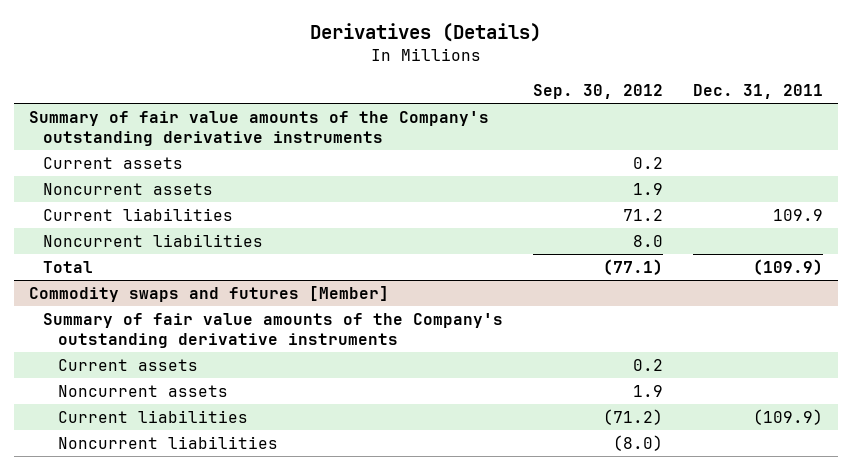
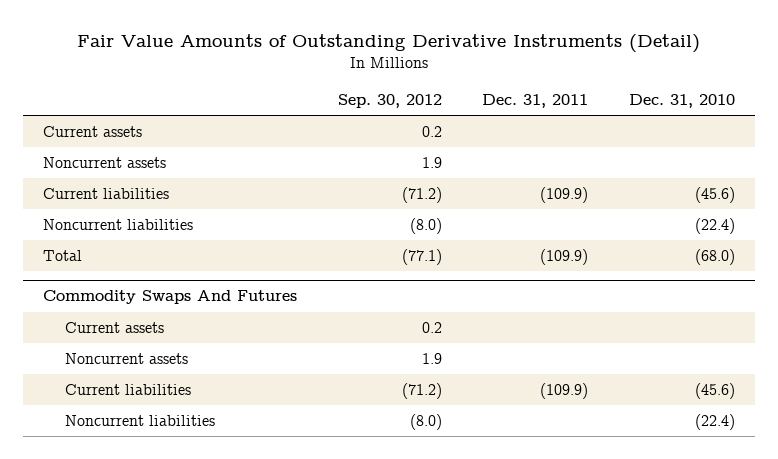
[310,23,542,43] Derivatives (Details) -> [77,34,701,54] Fair Value Amounts of Outstanding Derivative Instruments (Detail)
none -> [628,94,735,109] Dec. 31, 2010
[29,110,490,147] Summary of fair value amounts of the Company's outstanding derivative instruments -> none
[623,208,664,221] 71.2 -> [401,187,442,204] (71.2)
[773,208,824,221] 109.9 -> [540,187,589,204] (109.9)
[633,234,664,247] 8.0 -> [409,218,442,235] (8.0)
[43,312,504,349] Summary of fair value amounts of the Company's outstanding derivative instruments -> none
[29,285,390,302] Commodity swaps and futures [Member] -> [43,290,298,305] Commodity Swaps And Futures

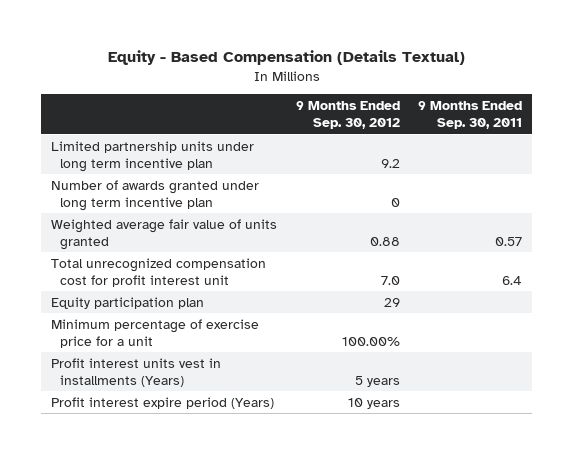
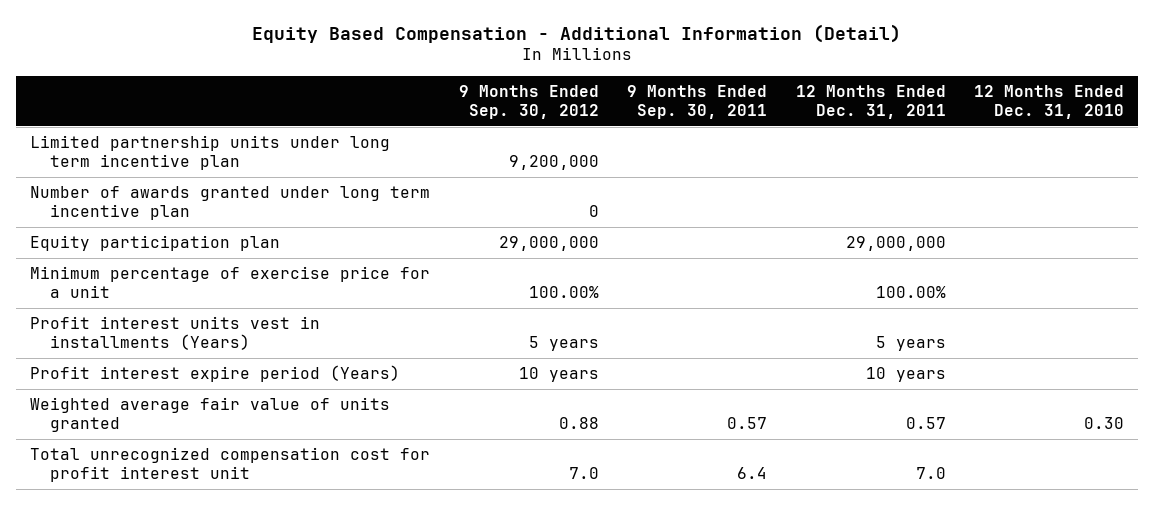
[107,50,465,66] Equity - Based Compensation (Details Textual) -> [252,23,902,43] Equity Based Compensation - Additional Information (Detail)
none -> [795,84,946,119] 12 Months Ended Dec. 31, 2011
none -> [974,84,1125,119] 12 Months Ended Dec. 31, 2010
[380,158,400,168] 9.2 -> [508,155,599,171] 9,200,000
[383,297,400,307] 29 -> [498,235,599,251] 29,000,000
[50,218,277,250] Weighted average fair value of units granted -> [30,396,391,433] Weighted average fair value of units granted
[50,257,266,287] Total unrecognized compensation cost for profit interest unit -> [30,446,431,483] Total unrecognized compensation cost for profit interest unit

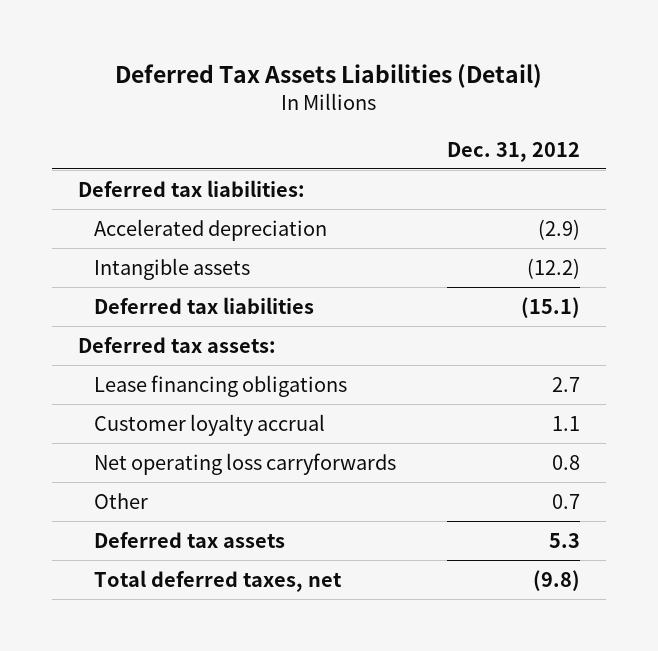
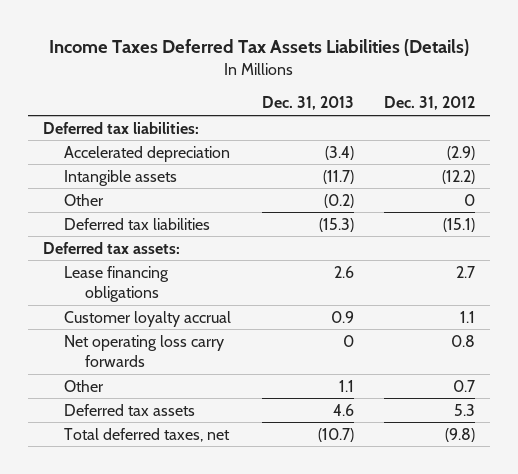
[115,64,543,89] Deferred Tax Assets Liabilities (Detail) -> [49,39,470,57] Income Taxes Deferred Tax Assets Liabilities (Details)
none -> [261,96,354,111] Dec. 31, 2013
none -> [64,193,105,206] Other
[94,452,397,475] Net operating loss carryforwards -> [64,334,225,367] Net operating loss carry forwards

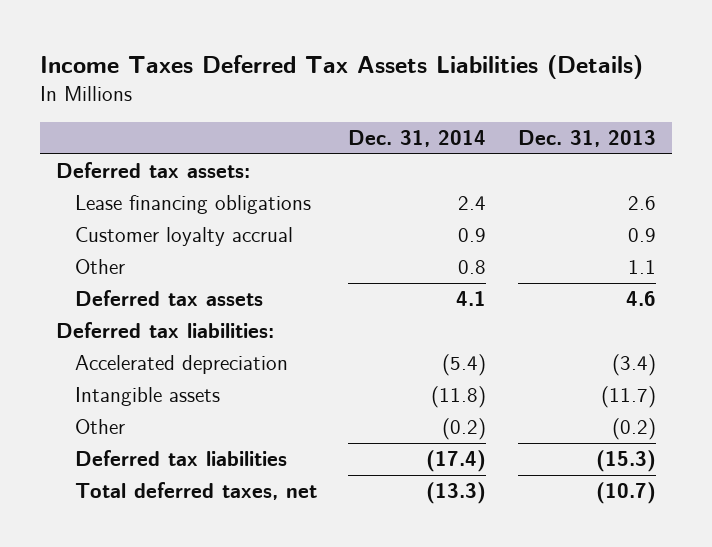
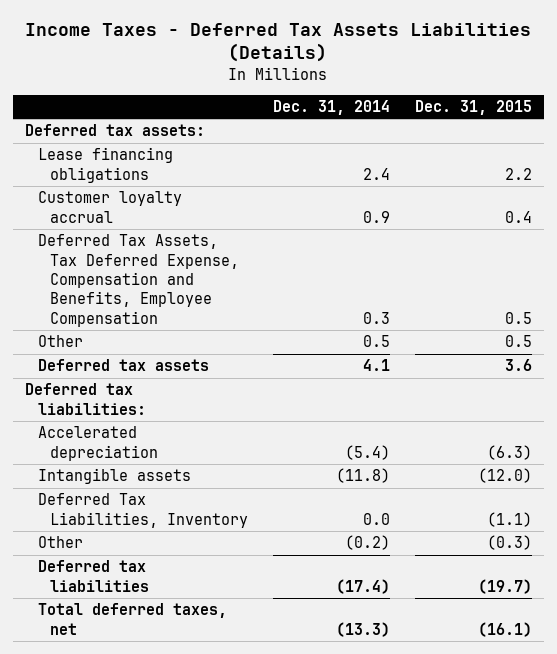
[40,54,644,79] Income Taxes Deferred Tax Assets Liabilities (Details) -> [25,23,532,63] Income Taxes - Deferred Tax Assets Liabilities (Details)
[517,129,656,147] Dec. 31, 2013 -> none
none -> [414,100,532,116] Dec. 31, 2015
none -> [37,234,240,327] Deferred Tax Assets, Tax Deferred Expense, Compensation and Benefits, Employee Compensation
[458,260,487,275] 0.8 -> [362,335,390,348] 0.5
none -> [37,493,249,528] Deferred Tax Liabilities, Inventory

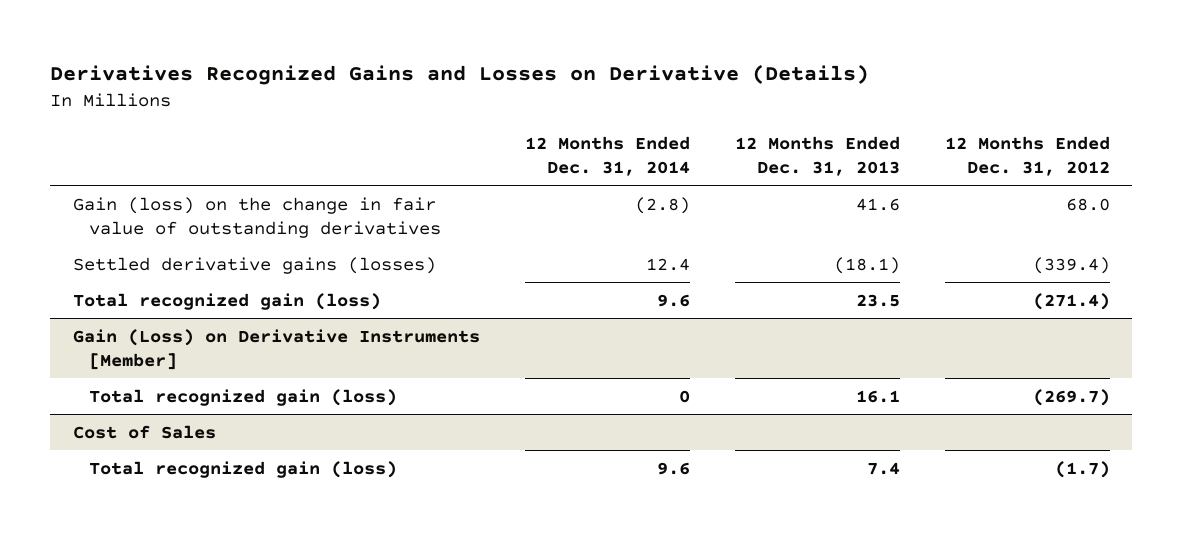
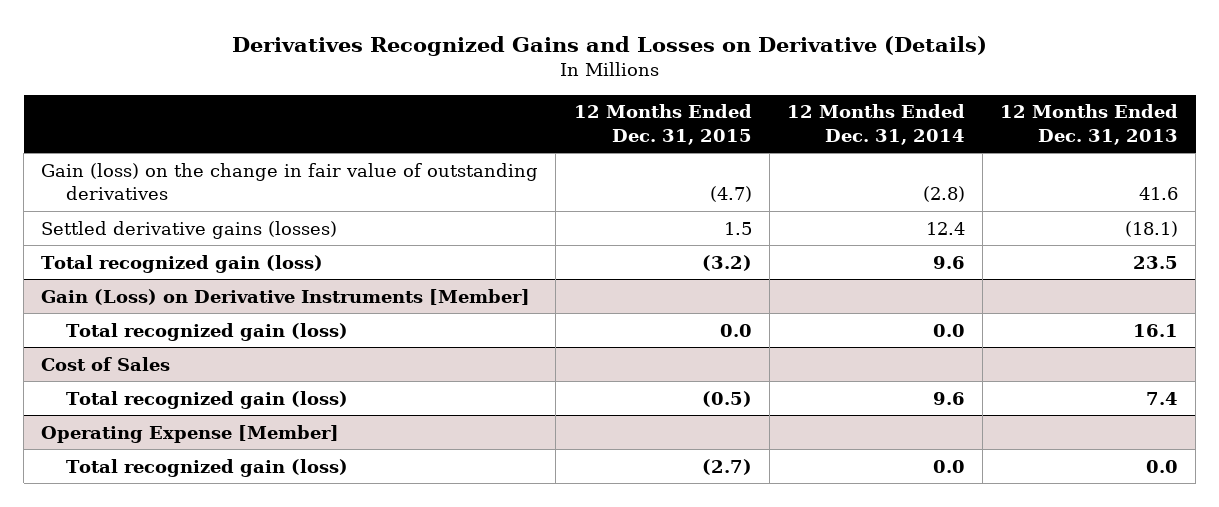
[944,135,1110,176] 12 Months Ended Dec. 31, 2012 -> none
none -> [573,104,752,146] 12 Months Ended Dec. 31, 2015
[678,389,690,403] 0 -> [932,323,965,337] 0.0
none -> [41,424,340,443] Operating Expense [Member]
none -> [66,458,349,477] Total recognized gain (loss)

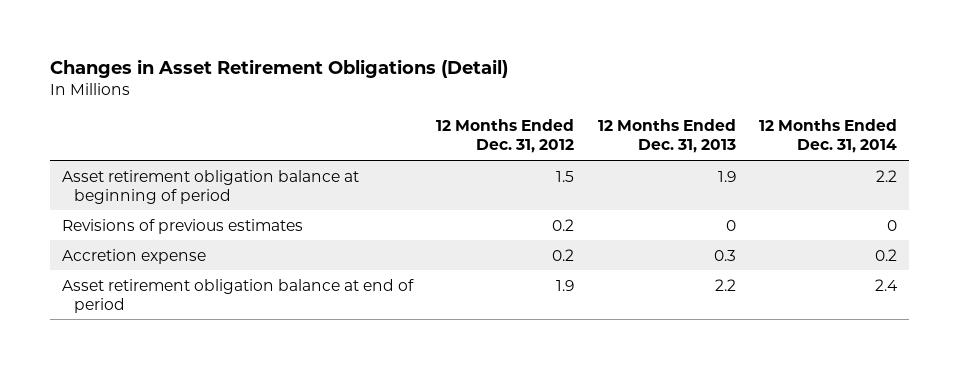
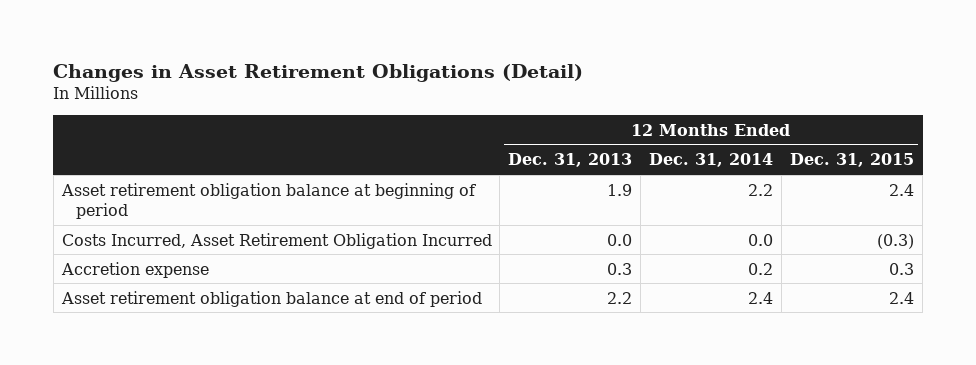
[436,119,575,154] 12 Months Ended Dec. 31, 2012 -> none
none -> [790,153,915,168] Dec. 31, 2015
[61,218,303,234] Revisions of previous estimates -> none
none -> [61,232,492,249] Costs Incurred, Asset Retirement Obligation Incurred

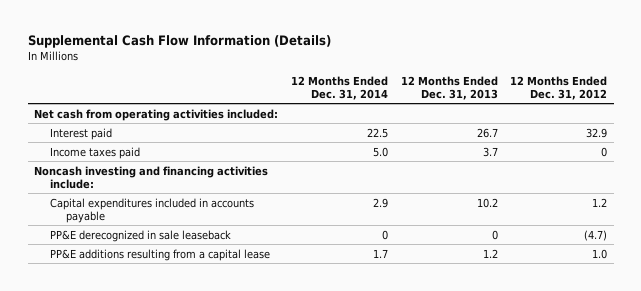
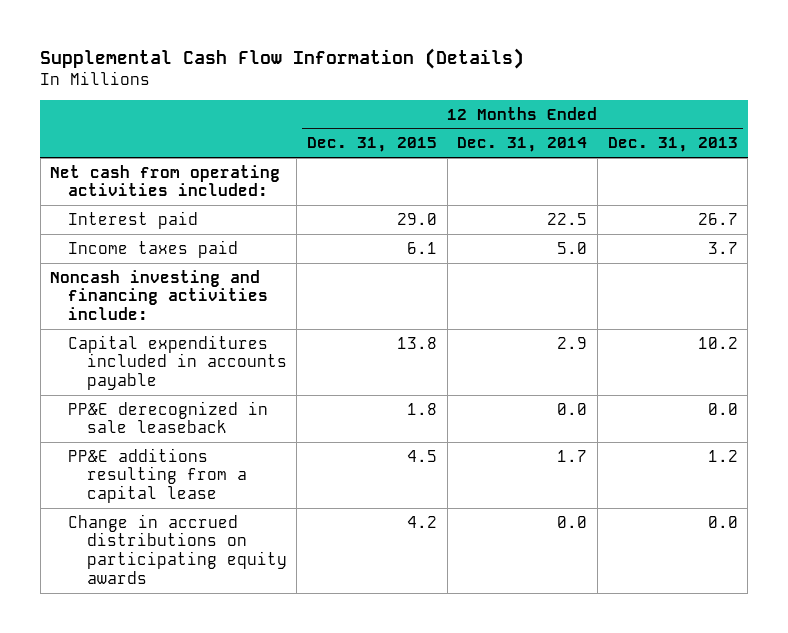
[510,75,608,100] 12 Months Ended Dec. 31, 2012 -> none
none -> [306,137,437,153] Dec. 31, 2015
[381,229,388,240] 0 -> [557,402,588,415] 0.0
[491,229,498,240] 0 -> [707,402,738,415] 0.0
none -> [68,513,287,584] Change in accrued distributions on participating equity awards

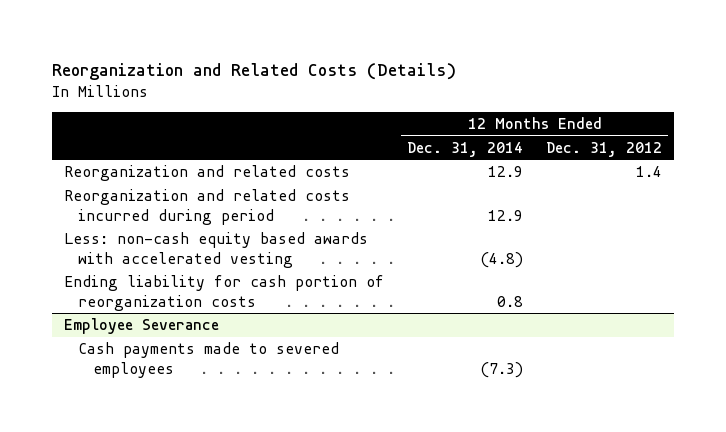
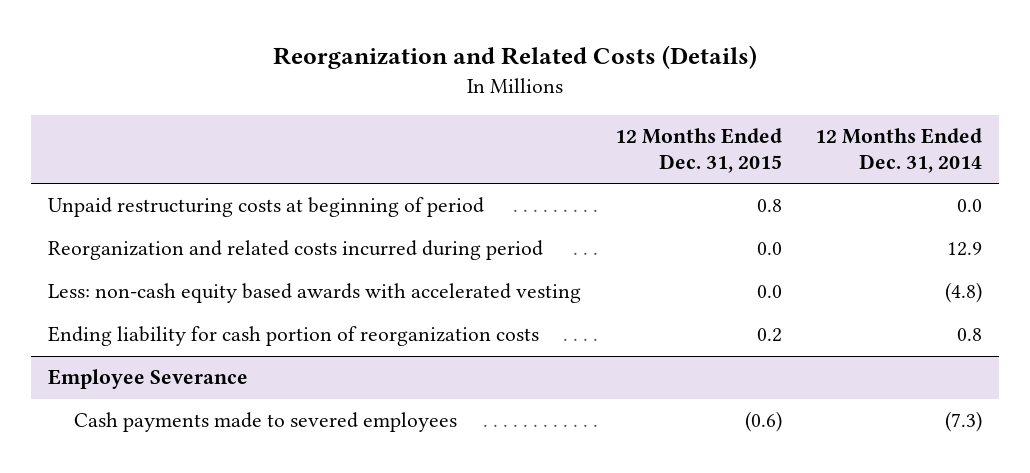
[546,141,663,157] Dec. 31, 2012 -> none
none -> [614,128,782,173] 12 Months Ended Dec. 31, 2015
[63,165,350,182] Reorganization and related costs -> none
none -> [47,197,484,218] Unpaid restructuring costs at beginning of period

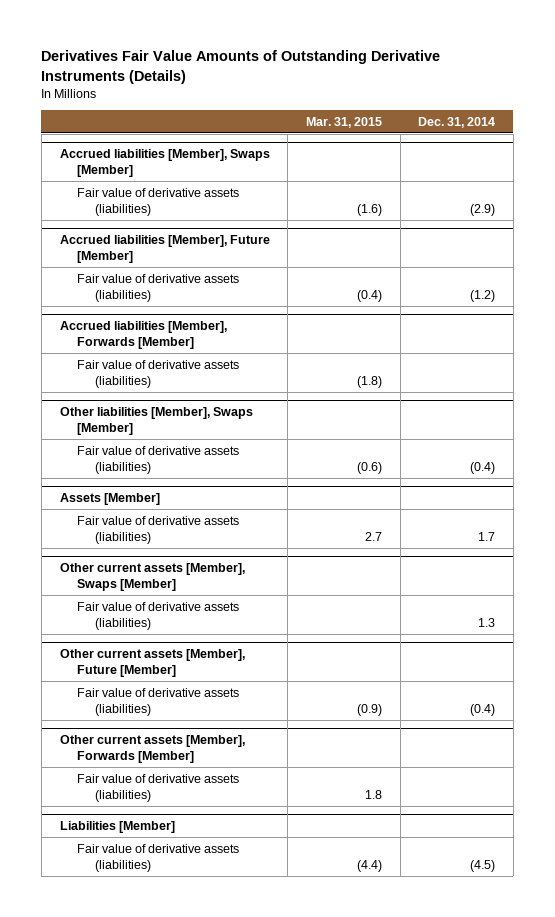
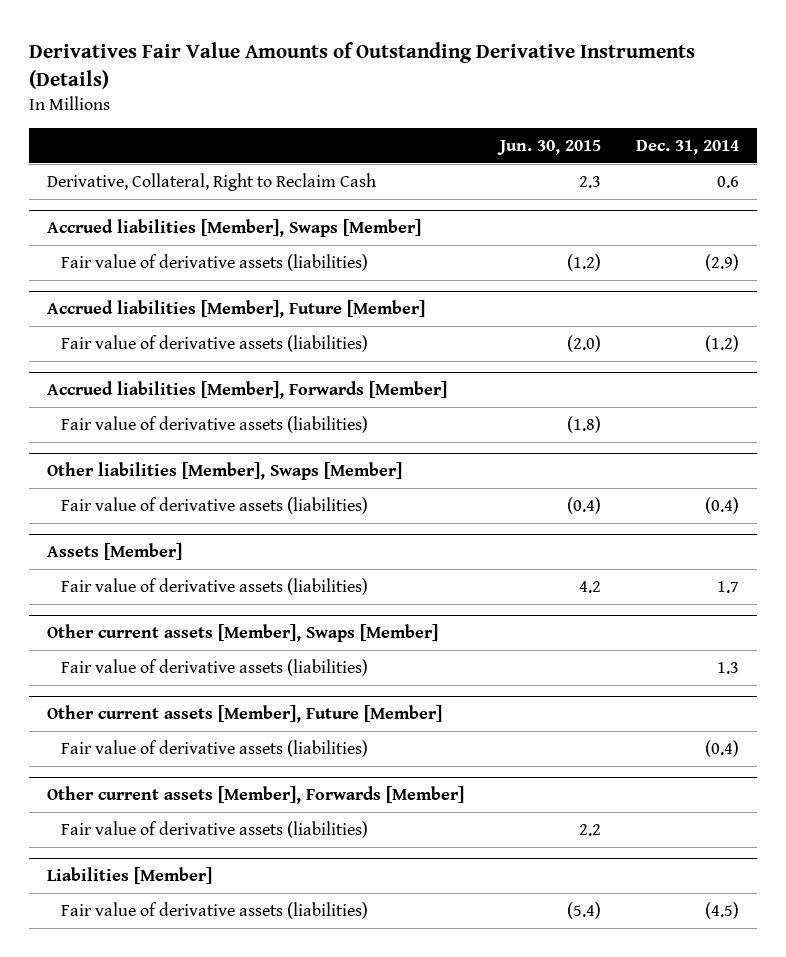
[305,116,382,128] Mar. 31, 2015 -> none
none -> [496,140,601,156] Jun. 30, 2015
none -> [47,172,377,191] Derivative, Collateral, Right to Reclaim Cash

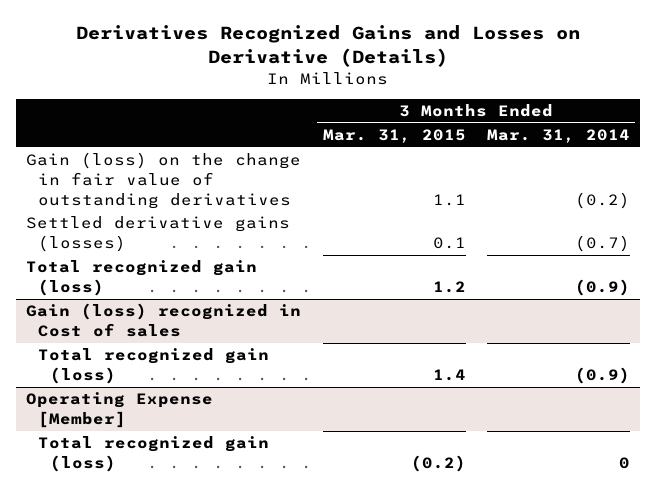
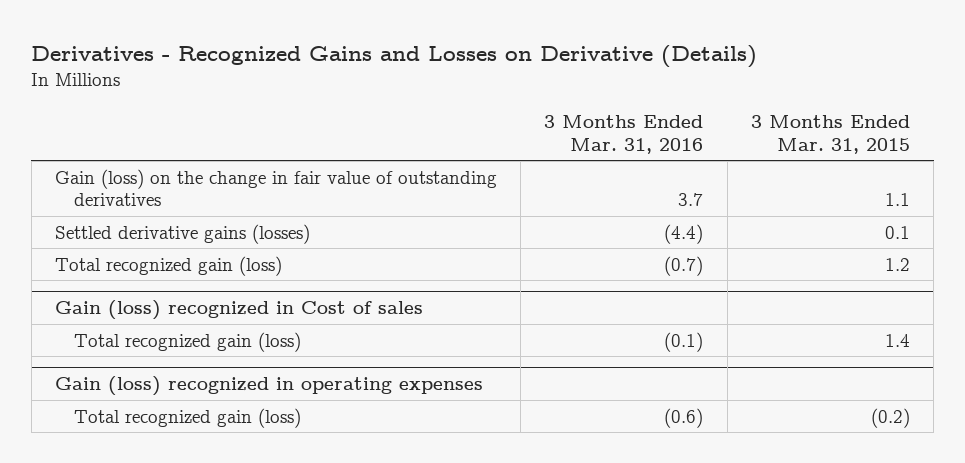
[76,25,581,68] Derivatives Recognized Gains and Losses on Derivative (Details) -> [31,44,758,68] Derivatives - Recognized Gains and Losses on Derivative (Details)
[486,128,630,143] Mar. 31, 2014 -> none
none -> [544,115,704,154] 3 Months Ended Mar. 31, 2016
[26,392,214,428] Operating Expense [Member] -> [54,375,483,396] Gain (loss) recognized in operating expenses

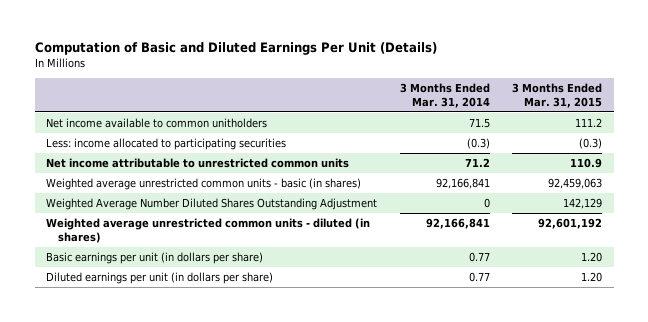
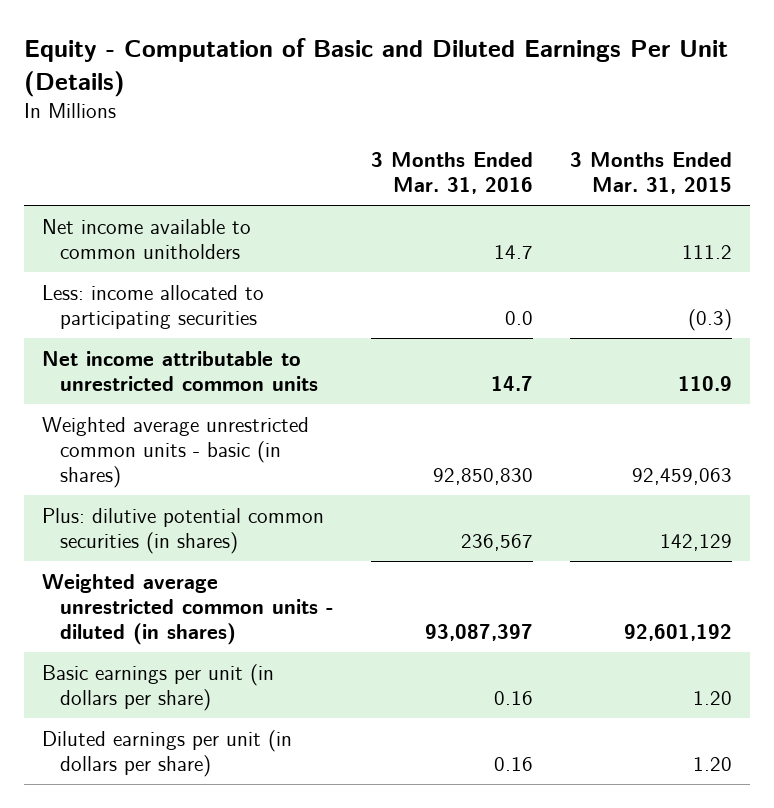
[34,42,437,56] Computation of Basic and Diluted Earnings Per Unit (Details) -> [23,37,728,97] Equity - Computation of Basic and Diluted Earnings Per Unit (Details)
[399,83,490,109] 3 Months Ended Mar. 31, 2014 -> none
none -> [371,152,534,195] 3 Months Ended Mar. 31, 2016
[46,197,378,210] Weighted Average Number Diluted Shares Outstanding Adjustment -> [42,507,325,555] Plus: dilutive potential common securities (in shares)

